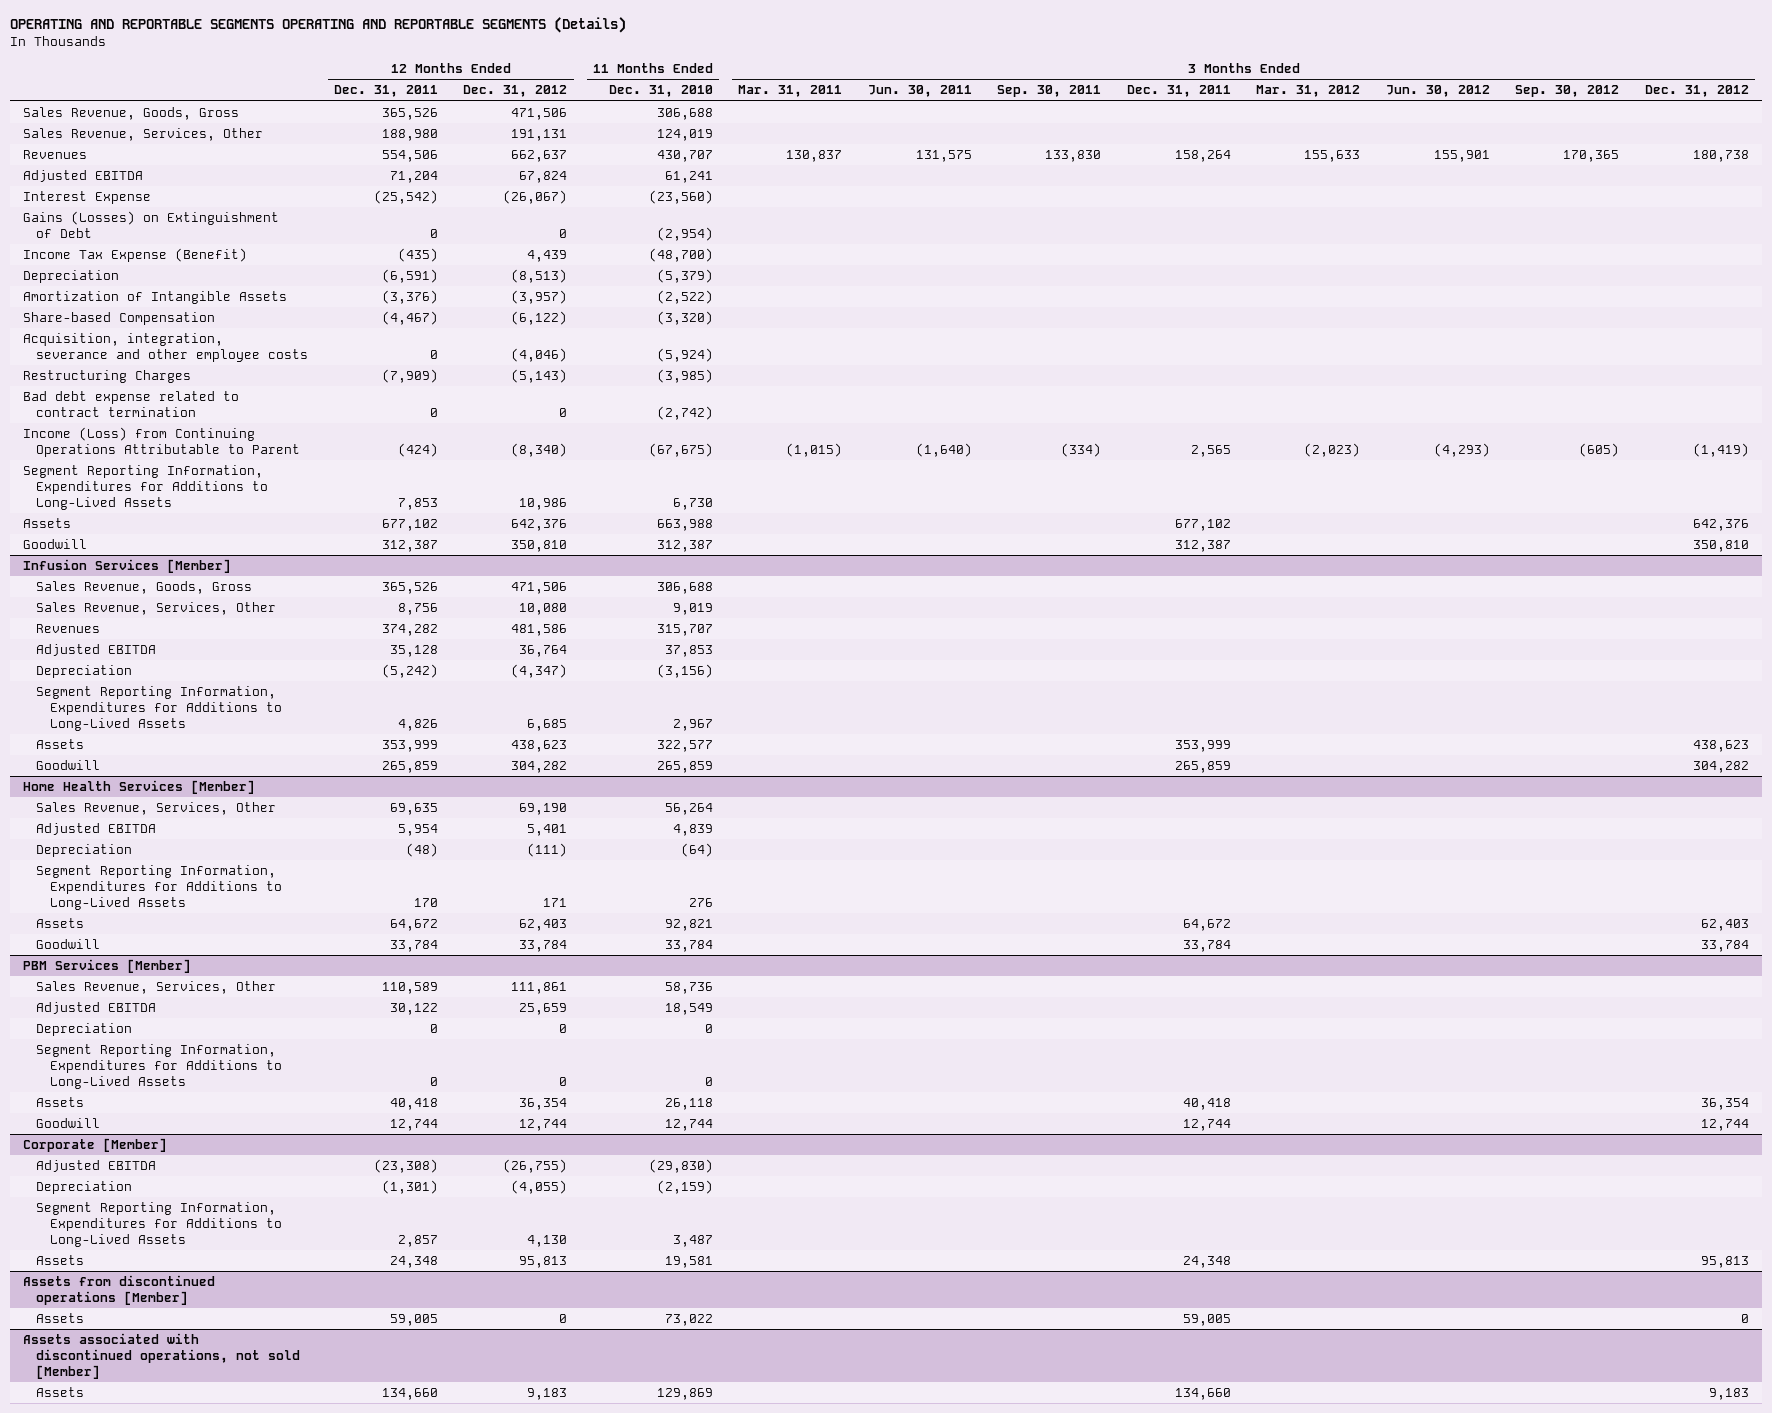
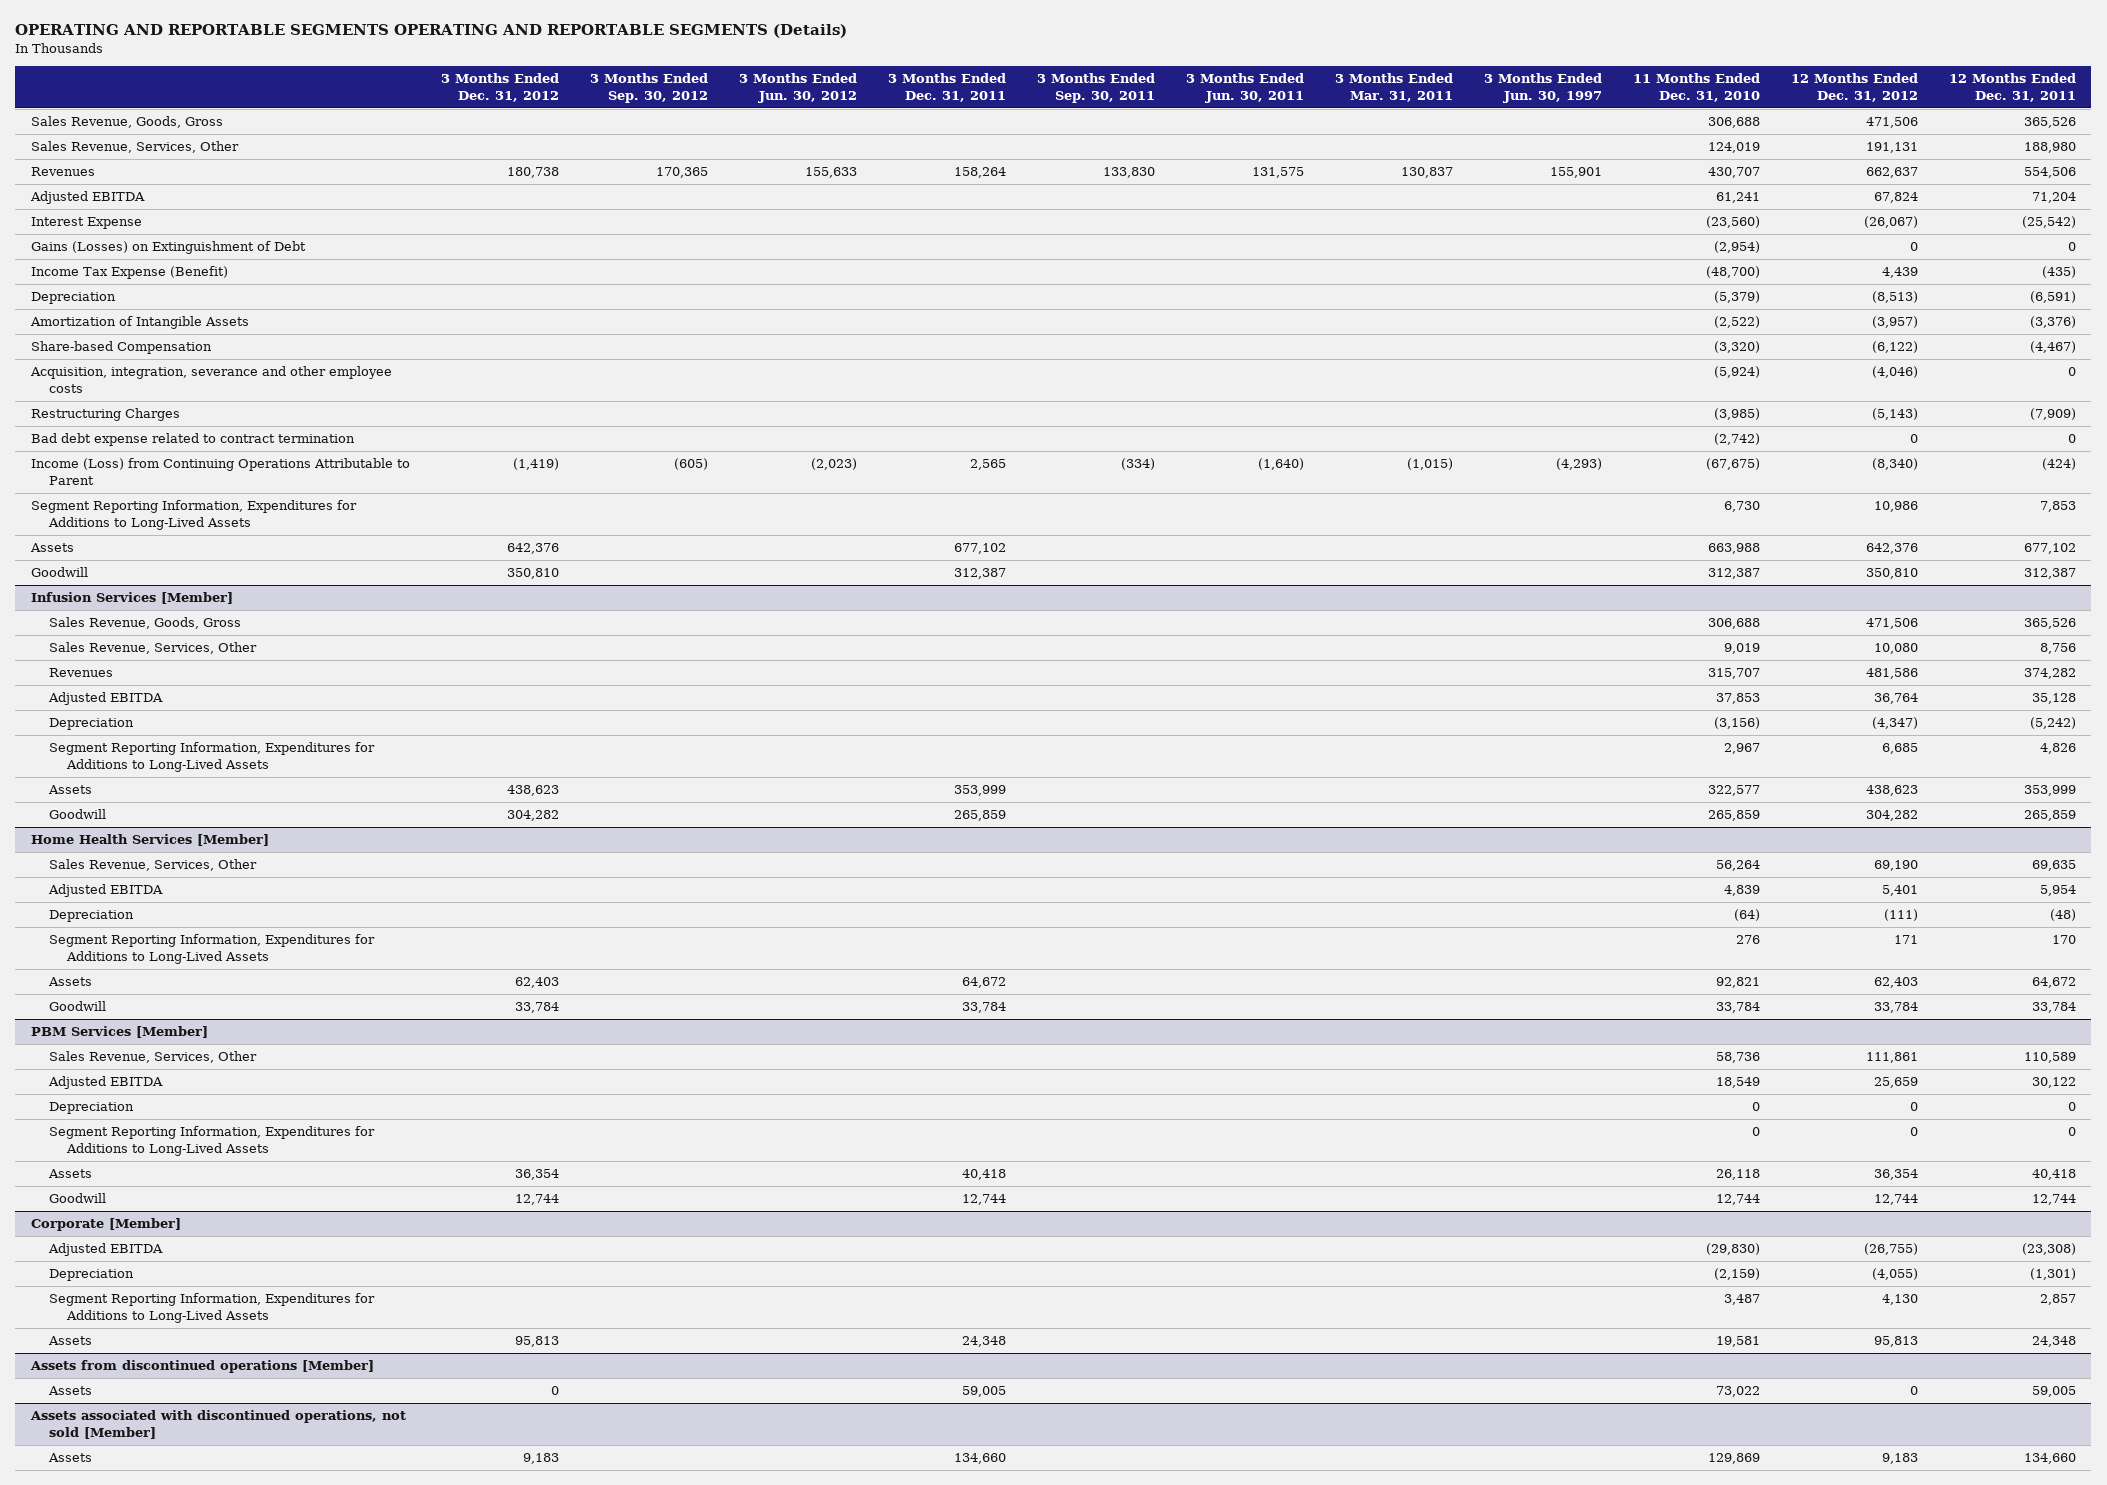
[1256,85,1361,98] Mar. 31, 2012 -> none
none -> [1483,73,1602,103] 3 Months Ended Jun. 30, 1997
[1433,149,1490,162] 155,901 -> [804,167,857,179] 155,633
[1433,442,1490,457] (4,293) -> [810,458,857,471] (2,023)

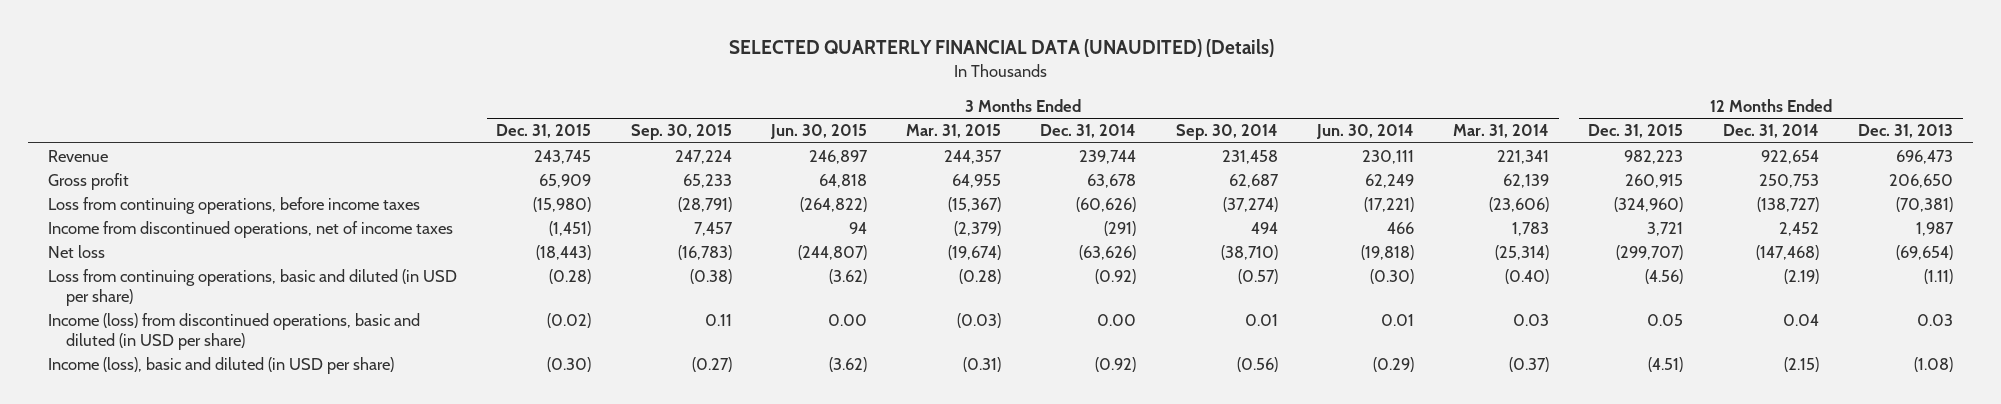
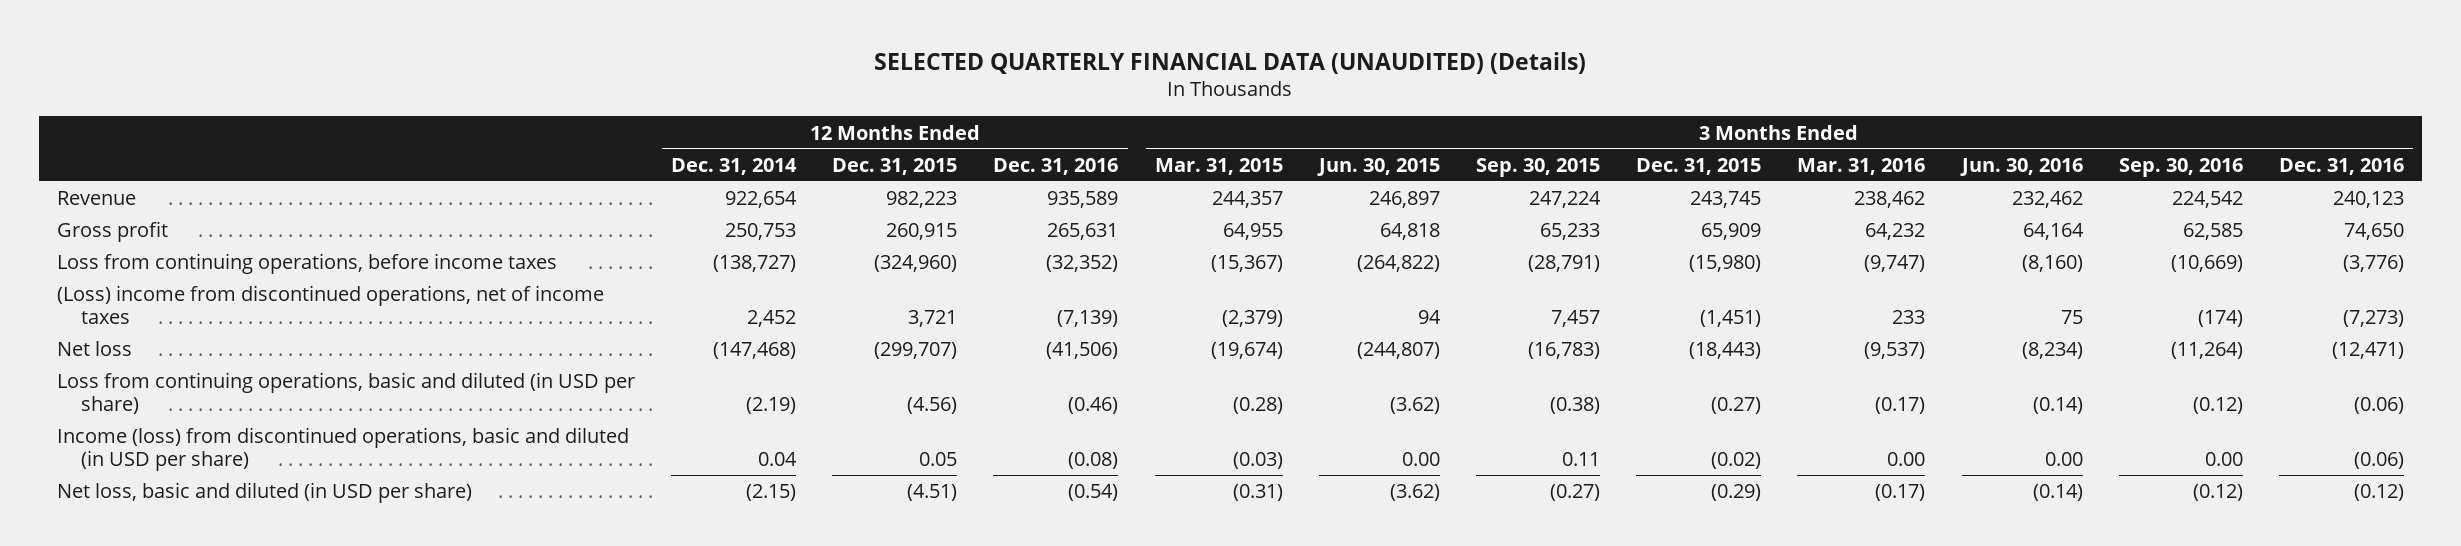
[1040,124,1137,139] Dec. 31, 2014 -> none
[1175,124,1278,141] Sep. 30, 2014 -> none
[1315,124,1414,140] Jun. 30, 2014 -> none
[1453,124,1550,139] Mar. 31, 2014 -> none
[1857,124,1953,139] Dec. 31, 2013 -> none
none -> [993,157,1119,175] Dec. 31, 2016
none -> [1797,157,1926,175] Mar. 31, 2016
none -> [1959,157,2083,176] Jun. 30, 2016
none -> [2118,157,2243,177] Sep. 30, 2016
none -> [2278,157,2404,175] Dec. 31, 2016
[48,221,454,239] Income from discontinued operations, net of income taxes -> [56,285,604,325] (Loss) income from discontinued operations, net of income taxes
[549,269,592,285] (0.28) -> [1711,397,1762,415] (0.27)
[48,357,395,375] Income (loss), basic and diluted (in USD per share) -> [56,482,472,504] Net loss, basic and diluted (in USD per share)
[547,357,592,373] (0.30) -> [1711,484,1762,502] (0.29)

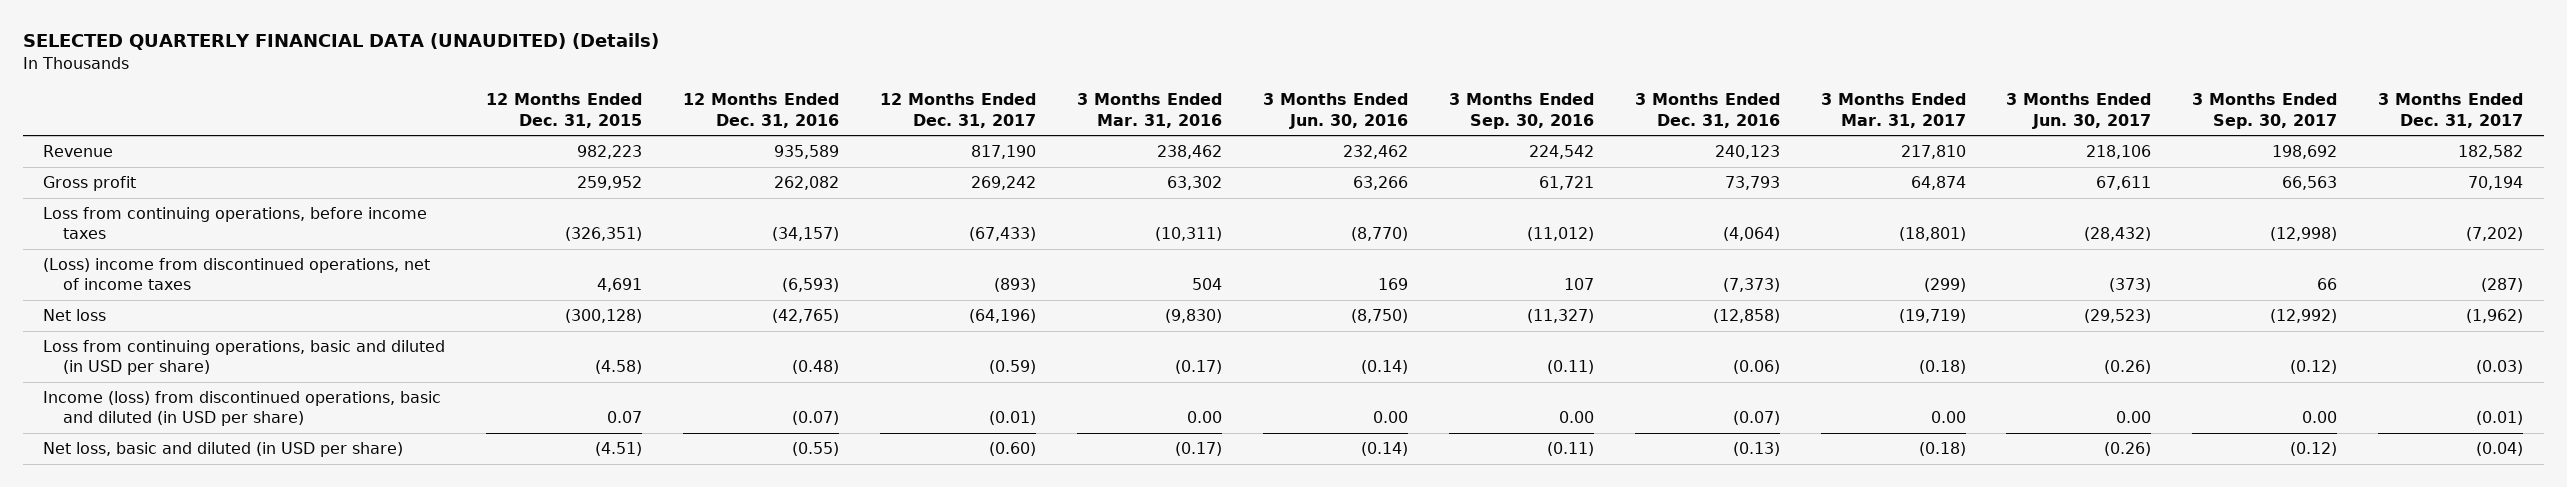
[671,157,798,175] Dec. 31, 2014 -> none
[1154,157,1283,175] Mar. 31, 2015 -> none
[1316,157,1440,176] Jun. 30, 2015 -> none
[1476,157,1601,177] Sep. 30, 2015 -> none
[1636,157,1762,175] Dec. 31, 2015 -> none
none -> [880,93,1037,128] 12 Months Ended Dec. 31, 2017
none -> [1820,93,1966,128] 3 Months Ended Mar. 31, 2017
none -> [2006,93,2152,129] 3 Months Ended Jun. 30, 2017
none -> [2192,93,2338,129] 3 Months Ended Sep. 30, 2017
none -> [2378,93,2524,128] 3 Months Ended Dec. 31, 2017
[886,223,958,241] 260,915 -> [577,176,643,191] 259,952
[1047,223,1119,241] 265,631 -> [774,176,840,191] 262,082
[1865,223,1926,241] 64,232 -> [1166,176,1222,191] 63,302
[2022,223,2084,241] 64,164 -> [1352,176,1408,191] 63,266
[2182,223,2243,241] 62,585 -> [1538,176,1594,191] 61,721
[2343,223,2404,241] 74,650 -> [1724,176,1780,191] 73,793
[874,255,958,273] (324,960) -> [565,227,643,242] (326,351)
[1046,255,1119,273] (32,352) -> [772,227,840,242] (34,157)
[1864,255,1926,273] (9,747) -> [1154,227,1222,242] (10,311)
[2021,255,2083,273] (8,160) -> [1350,227,1408,242] (8,770)
[2170,255,2243,273] (10,669) -> [1526,227,1594,242] (11,012)
[2342,255,2404,273] (3,776) -> [1722,227,1780,242] (4,064)
[908,310,958,328] 3,721 -> [597,278,643,293] 4,691
[1057,310,1119,328] (7,139) -> [782,278,840,293] (6,593)
[1892,310,1926,325] 233 -> [1191,278,1222,291] 504
[2060,310,2083,325] 75 -> [1377,278,1408,291] 169
[2197,310,2243,328] (174) -> [1563,278,1594,291] 107
[2342,310,2404,328] (7,273) -> [1722,278,1780,293] (7,373)
[874,342,958,360] (299,707) -> [565,309,643,324] (300,128)
[1046,342,1119,360] (41,506) -> [772,309,840,324] (42,765)
[1864,342,1926,360] (9,537) -> [1164,309,1222,324] (9,830)
[2021,342,2083,360] (8,234) -> [1350,309,1408,324] (8,750)
[2170,342,2243,360] (11,264) -> [1526,309,1594,324] (11,327)
[2331,342,2404,360] (12,471) -> [1712,309,1780,324] (12,858)
[907,397,958,415] (4.56) -> [595,360,643,375] (4.58)
[1068,397,1119,415] (0.46) -> [792,360,840,375] (0.48)
[2192,397,2243,415] (0.12) -> [1546,360,1594,375] (0.11)
[919,452,958,467] 0.05 -> [607,411,643,424] 0.07
[1068,452,1119,470] (0.08) -> [792,411,840,426] (0.07)
[2353,452,2404,470] (0.06) -> [1732,411,1780,426] (0.07)
[1068,484,1119,502] (0.54) -> [792,442,840,457] (0.55)
[2192,484,2243,502] (0.12) -> [1546,442,1594,457] (0.11)
[2353,484,2404,502] (0.12) -> [1732,442,1780,457] (0.13)

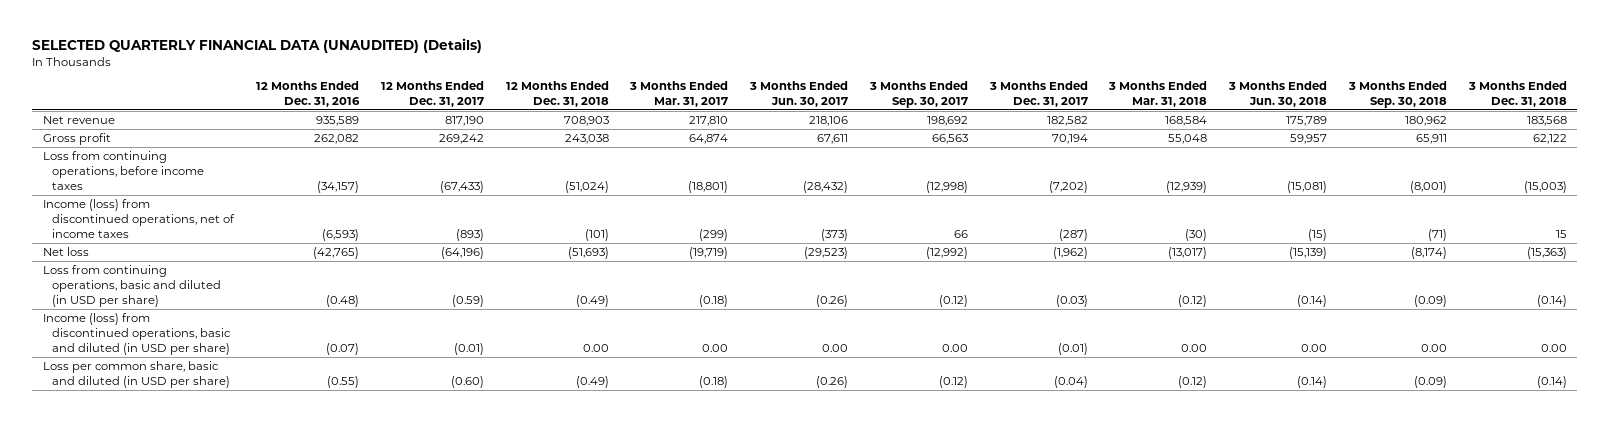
[486,93,643,128] 12 Months Ended Dec. 31, 2015 -> none
[1076,93,1222,128] 3 Months Ended Mar. 31, 2016 -> none
[1262,93,1408,129] 3 Months Ended Jun. 30, 2016 -> none
[1448,93,1594,129] 3 Months Ended Sep. 30, 2016 -> none
[1634,93,1780,128] 3 Months Ended Dec. 31, 2016 -> none
none -> [505,81,609,108] 12 Months Ended Dec. 31, 2018
none -> [1108,81,1208,108] 3 Months Ended Mar. 31, 2018
none -> [1228,81,1328,108] 3 Months Ended Jun. 30, 2018
none -> [1347,81,1447,109] 3 Months Ended Sep. 30, 2018
none -> [1467,81,1567,108] 3 Months Ended Dec. 31, 2018
[43,145,114,158] Revenue -> [42,116,115,125] Net revenue
[43,258,431,291] (Loss) income from discontinued operations, net of income taxes -> [42,199,236,238] Income (loss) from discontinued operations, net of income taxes
[43,442,404,458] Net loss, basic and diluted (in USD per share) -> [42,361,231,388] Loss per common share, basic and diluted (in USD per share)

